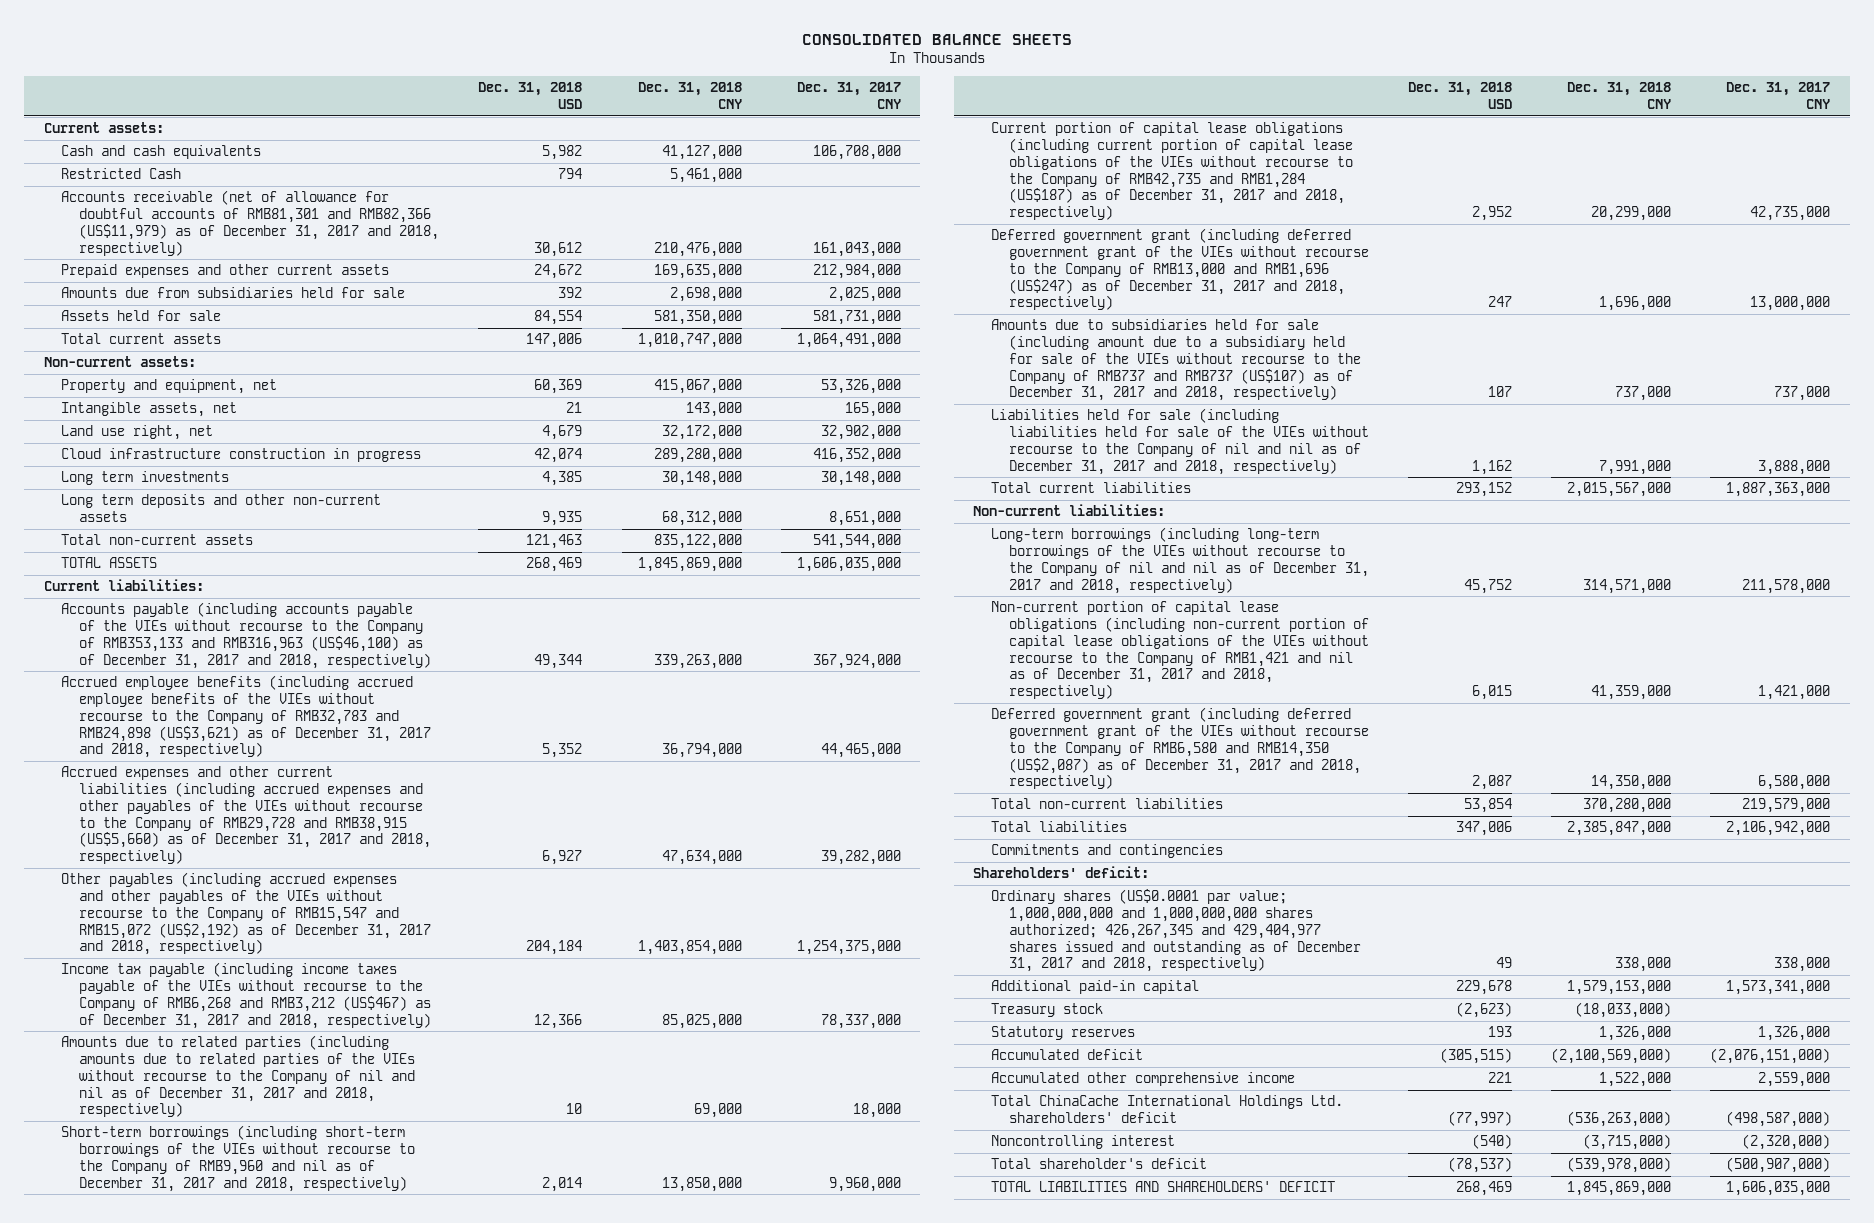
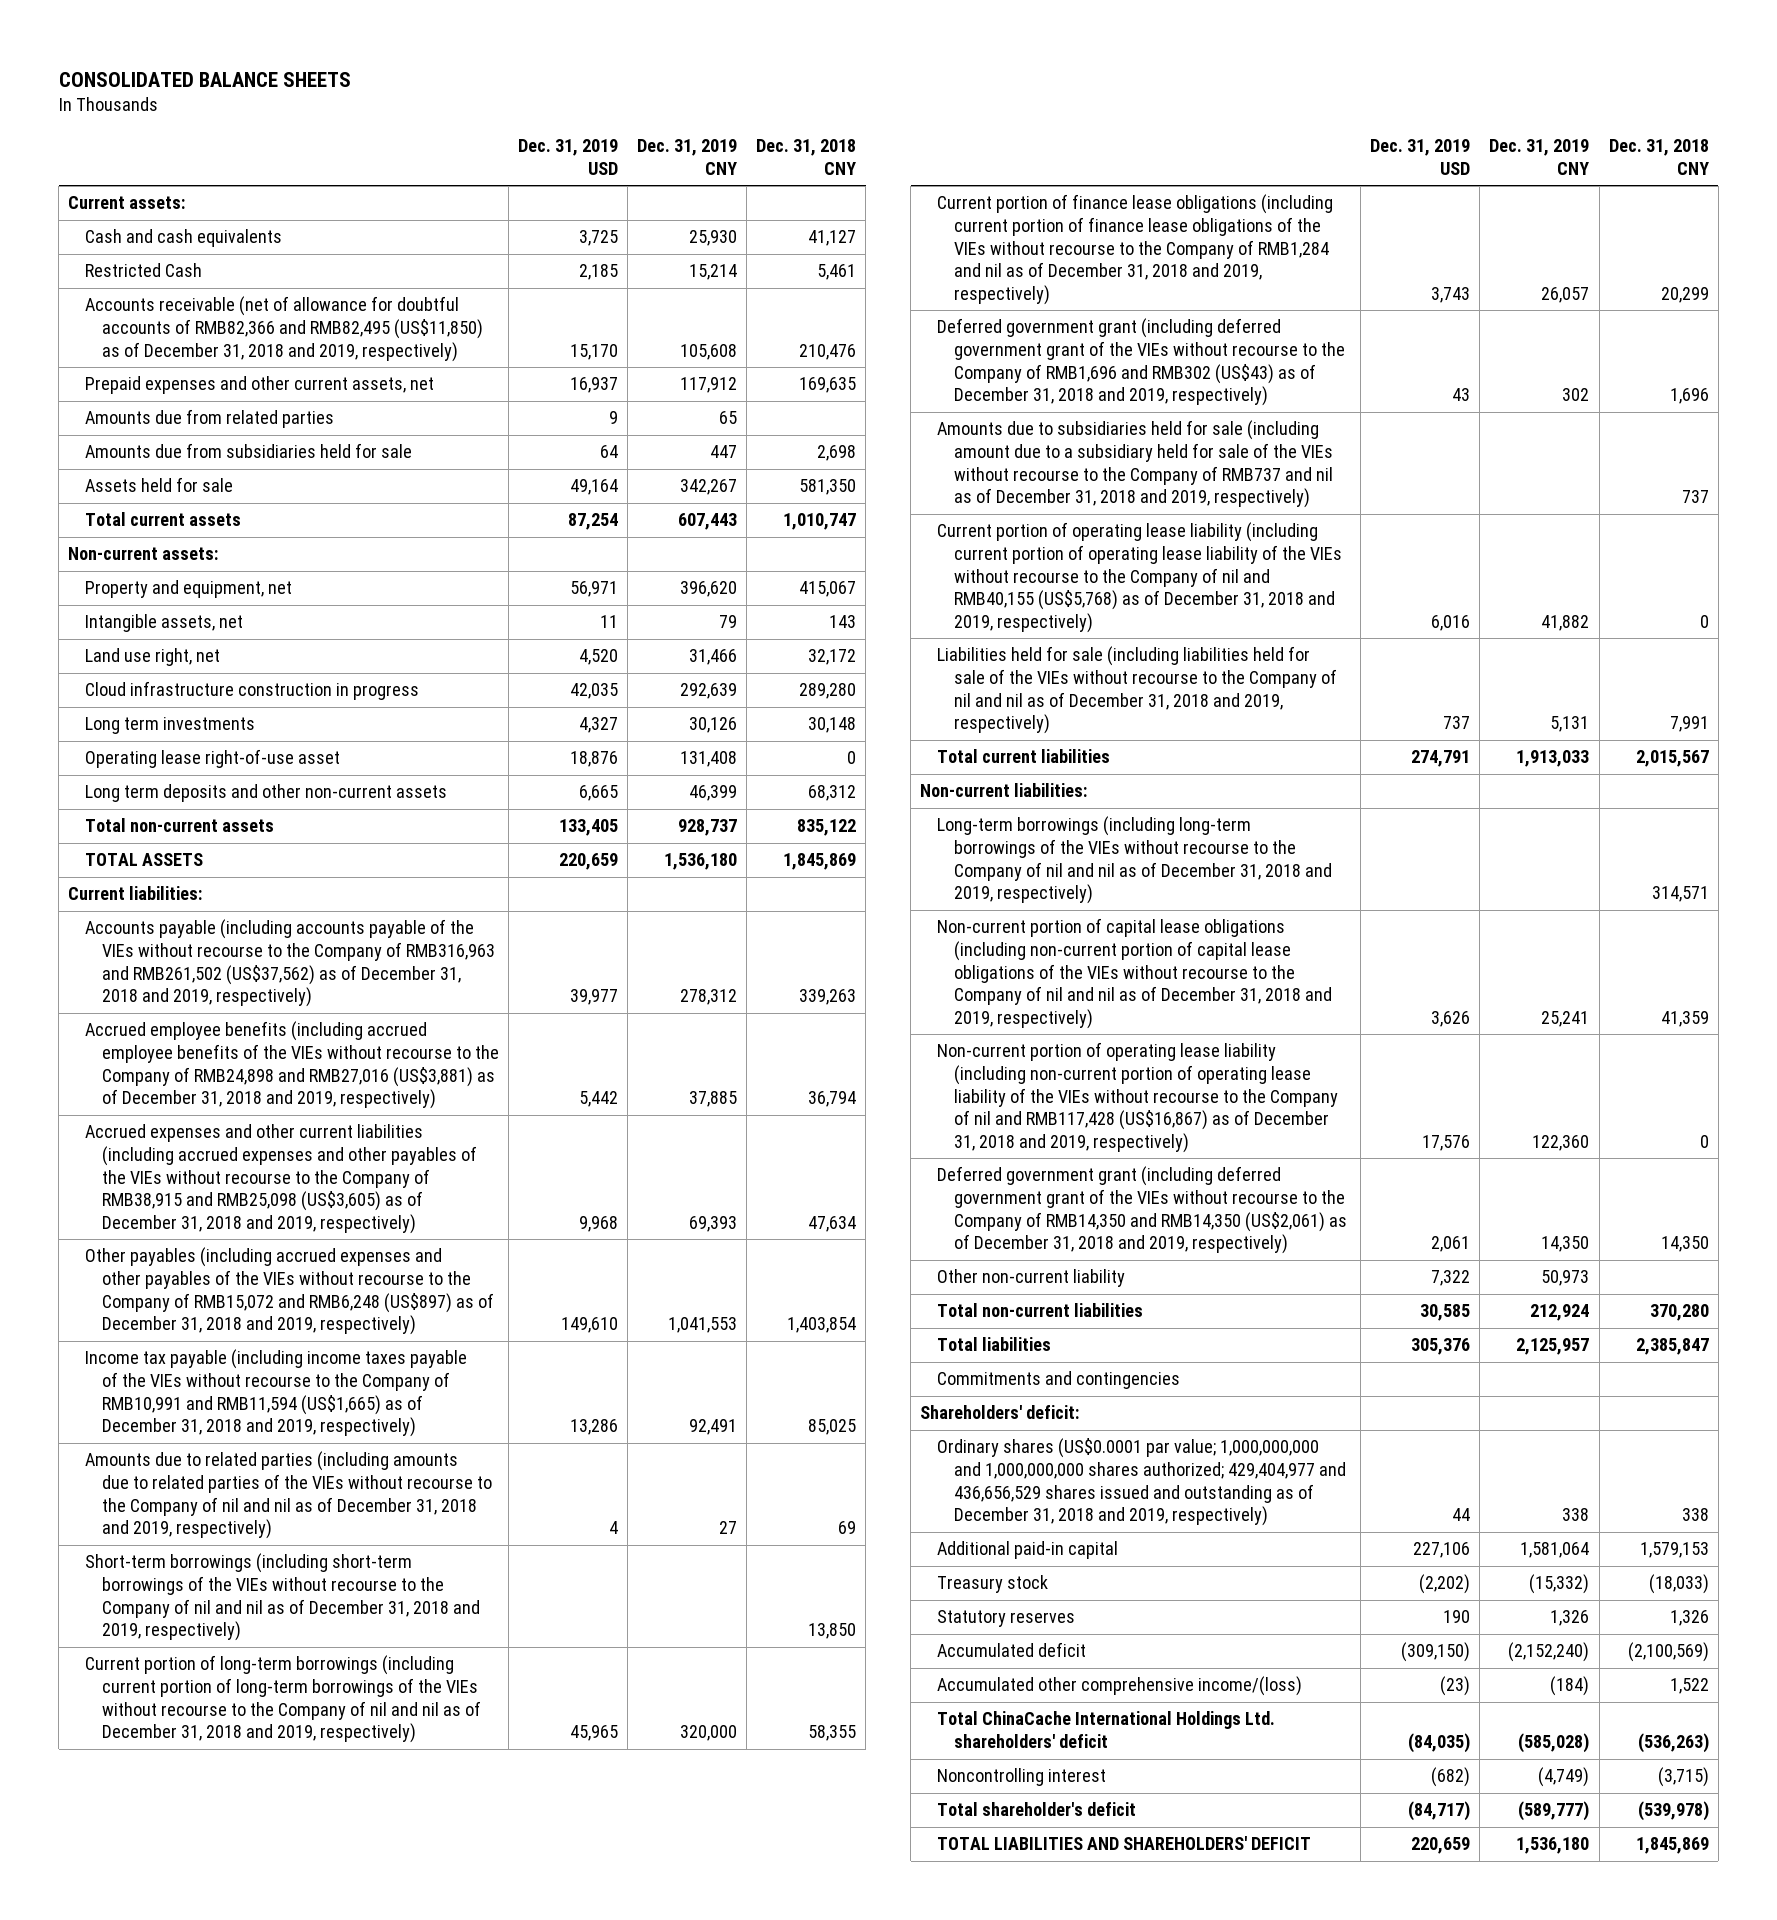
[478,81,583,109] Dec. 31, 2018 USD -> none
[796,81,901,109] Dec. 31, 2017 CNY -> none
none -> [518,139,619,175] Dec. 31, 2019 USD
none -> [637,139,738,175] Dec. 31, 2019 CNY
[661,145,742,161] 41,127,000 -> [808,230,857,247] 41,127
[669,168,742,184] 5,461,000 -> [817,264,857,281] 5,461
[61,190,440,256] Accounts receivable (net of allowance for doubtful accounts of RMB81,301 and RMB82,366 (US$11,979) as of December 31, 2017 and 2018, respectively) -> [85,296,484,362] Accounts receivable (net of allowance for doubtful accounts of RMB82,366 and RMB82,495 (US$11,850) as of December 31, 2018 and 2019, respectively)
[653,241,742,257] 210,476,000 -> [799,343,857,360] 210,476
[61,264,390,279] Prepaid expenses and other current assets -> [85,376,435,395] Prepaid expenses and other current assets, net
[653,264,742,280] 169,635,000 -> [799,377,857,394] 169,635
none -> [85,409,335,429] Amounts due from related parties
[669,287,742,303] 2,698,000 -> [817,445,857,462] 2,698
[653,310,742,326] 581,350,000 -> [799,479,857,496] 581,350
[637,333,742,349] 1,010,747,000 -> [783,513,857,531] 1,010,747
[653,379,742,395] 415,067,000 -> [799,581,857,598] 415,067
[685,402,742,418] 143,000 -> [829,615,857,629] 143
[661,425,742,441] 32,172,000 -> [808,649,857,666] 32,172
[653,448,742,464] 289,280,000 -> [799,683,857,700] 289,280
[661,471,742,487] 30,148,000 -> [808,717,857,734] 30,148
none -> [85,749,341,769] Operating lease right-of-use asset
[661,510,742,526] 68,312,000 -> [808,785,857,802] 68,312
[653,534,742,550] 835,122,000 -> [797,819,857,837] 835,122
[637,557,742,573] 1,845,869,000 -> [783,853,857,871] 1,845,869
[61,602,432,669] Accounts payable (including accounts payable of the VIEs without recourse to the Company of RMB353,133 and RMB316,963 (US$46,100) as of December 31, 2017 and 2018, respectively) -> [85,919,496,1008] Accounts payable (including accounts payable of the VIEs without recourse to the Company of RMB316,963 and RMB261,502 (US$37,562) as of December 31, 2018 and 2019, respectively)
[653,653,742,669] 339,263,000 -> [799,989,857,1006] 339,263
[61,675,432,759] Accrued employee benefits (including accrued employee benefits of the VIEs without recourse to the Company of RMB32,783 and RMB24,898 (US$3,621) as of December 31, 2017 and 2018, respectively) -> [85,1021,500,1110] Accrued employee benefits (including accrued employee benefits of the VIEs without recourse to the Company of RMB24,898 and RMB27,016 (US$3,881) as of December 31, 2018 and 2019, respectively)
[661,743,742,759] 36,794,000 -> [808,1091,857,1108] 36,794
[61,766,432,865] Accrued expenses and other current liabilities (including accrued expenses and other payables of the VIEs without recourse to the Company of RMB29,728 and RMB38,915 (US$5,660) as of December 31, 2017 and 2018, respectively) -> [85,1124,478,1234] Accrued expenses and other current liabilities (including accrued expenses and other payables of the VIEs without recourse to the Company of RMB38,915 and RMB25,098 (US$3,605) as of December 31, 2018 and 2019, respectively)
[661,850,742,866] 47,634,000 -> [808,1215,857,1232] 47,634
[61,872,432,956] Other payables (including accrued expenses and other payables of the VIEs without recourse to the Company of RMB15,547 and RMB15,072 (US$2,192) as of December 31, 2017 and 2018, respectively) -> [85,1247,495,1336] Other payables (including accrued expenses and other payables of the VIEs without recourse to the Company of RMB15,072 and RMB6,248 (US$897) as of December 31, 2018 and 2019, respectively)
[637,940,742,956] 1,403,854,000 -> [787,1317,857,1334] 1,403,854
[61,962,432,1029] Income tax payable (including income taxes payable of the VIEs without recourse to the Company of RMB6,268 and RMB3,212 (US$467) as of December 31, 2017 and 2018, respectively) -> [85,1349,468,1438] Income tax payable (including income taxes payable of the VIEs without recourse to the Company of RMB10,991 and RMB11,594 (US$1,665) as of December 31, 2018 and 2019, respectively)
[661,1013,742,1029] 85,025,000 -> [808,1419,857,1436] 85,025
[61,1035,416,1118] Amounts due to related parties (including amounts due to related parties of the VIEs without recourse to the Company of nil and nil as of December 31, 2017 and 2018, respectively) -> [85,1451,493,1540] Amounts due to related parties (including amounts due to related parties of the VIEs without recourse to the Company of nil and nil as of December 31, 2018 and 2019, respectively)
[693,1103,742,1119] 69,000 -> [838,1521,857,1535] 69
[61,1125,416,1192] Short-term borrowings (including short-term borrowings of the VIEs without recourse to the Company of RMB9,960 and nil as of December 31, 2017 and 2018, respectively) -> [85,1553,481,1642] Short-term borrowings (including short-term borrowings of the VIEs without recourse to the Company of nil and nil as of December 31, 2018 and 2019, respectively)
[661,1176,742,1192] 13,850,000 -> [808,1623,857,1640] 13,850
none -> [85,1655,482,1744] Current portion of long-term borrowings (including current portion of long-term borrowings of the VIEs without recourse to the Company of nil and nil as of December 31, 2018 and 2019, respectively)
[991,122,1353,221] Current portion of capital lease obligations (including current portion of capital lease obligations of the VIEs without recourse to the Company of RMB42,735 and RMB1,284 (US$187) as of December 31, 2017 and 2018, respectively) -> [937,194,1334,305] Current portion of finance lease obligations (including current portion of finance lease obligations of the VIEs without recourse to the Company of RMB1,284 and nil as of December 31, 2018 and 2019, respectively)
[1591,206,1672,222] 20,299,000 -> [1660,286,1709,303] 20,299
[991,228,1369,311] Deferred government grant (including deferred government grant of the VIEs without recourse to the Company of RMB13,000 and RMB1,696 (US$247) as of December 31, 2017 and 2018, respectively) -> [937,318,1346,407] Deferred government grant (including deferred government grant of the VIEs without recourse to the Company of RMB1,696 and RMB302 (US$43) as of December 31, 2018 and 2019, respectively)
[1599,296,1672,312] 1,696,000 -> [1669,388,1709,405] 1,696
[991,319,1361,402] Amounts due to subsidiaries held for sale (including amount due to a subsidiary held for sale of the VIEs without recourse to the Company of RMB737 and RMB737 (US$107) as of December 31, 2017 and 2018, respectively) -> [937,420,1334,509] Amounts due to subsidiaries held for sale (including amount due to a subsidiary held for sale of the VIEs without recourse to the Company of RMB737 and nil as of December 31, 2018 and 2019, respectively)
[1615,386,1672,402] 737,000 -> [1681,490,1709,504] 737
none -> [937,522,1343,633] Current portion of operating lease liability (including current portion of operating lease liability of the VIEs without recourse to the Company of nil and RMB40,155 (US$5,768) as of December 31, 2018 and 2019, respectively)
[991,408,1369,475] Liabilities held for sale (including liabilities held for sale of the VIEs without recourse to the Company of nil and nil as of December 31, 2017 and 2018, respectively) -> [937,646,1338,735] Liabilities held for sale (including liabilities held for sale of the VIEs without recourse to the Company of nil and nil as of December 31, 2018 and 2019, respectively)
[1599,459,1672,475] 7,991,000 -> [1669,716,1709,733] 7,991
[1567,482,1672,498] 2,015,567,000 -> [1635,750,1709,768] 2,015,567
[991,527,1369,594] Long-term borrowings (including long-term borrowings of the VIEs without recourse to the Company of nil and nil as of December 31, 2017 and 2018, respectively) -> [937,816,1333,905] Long-term borrowings (including long-term borrowings of the VIEs without recourse to the Company of nil and nil as of December 31, 2018 and 2019, respectively)
[1583,578,1672,594] 314,571,000 -> [1651,886,1709,903] 314,571
[991,601,1369,700] Non-current portion of capital lease obligations (including non-current portion of capital lease obligations of the VIEs without recourse to the Company of RMB1,421 and nil as of December 31, 2017 and 2018, respectively) -> [937,918,1333,1029] Non-current portion of capital lease obligations (including non-current portion of capital lease obligations of the VIEs without recourse to the Company of nil and nil as of December 31, 2018 and 2019, respectively)
[1591,685,1672,701] 41,359,000 -> [1660,1010,1709,1027] 41,359
none -> [937,1042,1339,1153] Non-current portion of operating lease liability (including non-current portion of operating lease liability of the VIEs without recourse to the Company of nil and RMB117,428 (US$16,867) as of December 31, 2018 and 2019, respectively)
[991,707,1369,790] Deferred government grant (including deferred government grant of the VIEs without recourse to the Company of RMB6,580 and RMB14,350 (US$2,087) as of December 31, 2017 and 2018, respectively) -> [937,1166,1348,1255] Deferred government grant (including deferred government grant of the VIEs without recourse to the Company of RMB14,350 and RMB14,350 (US$2,061) as of December 31, 2018 and 2019, respectively)
[1591,775,1672,791] 14,350,000 -> [1660,1236,1709,1253] 14,350
none -> [937,1269,1126,1288] Other non-current liability
[1583,798,1672,814] 370,280,000 -> [1649,1304,1709,1322] 370,280
[1567,821,1672,837] 2,385,847,000 -> [1635,1338,1709,1356] 2,385,847
[991,889,1361,973] Ordinary shares (US$0.0001 par value; 1,000,000,000 and 1,000,000,000 shares authorized; 426,267,345 and 429,404,977 shares issued and outstanding as of December 31, 2017 and 2018, respectively) -> [937,1438,1347,1527] Ordinary shares (US$0.0001 par value; 1,000,000,000 and 1,000,000,000 shares authorized; 429,404,977 and 436,656,529 shares issued and outstanding as of December 31, 2018 and 2019, respectively)
[1615,957,1672,973] 338,000 -> [1681,1508,1709,1522] 338
[1567,980,1672,996] 1,579,153,000 -> [1639,1542,1709,1559] 1,579,153
[1575,1002,1672,1019] (18,033,000) -> [1648,1574,1709,1595] (18,033)
[1599,1026,1672,1042] 1,326,000 -> [1669,1610,1709,1627] 1,326
[1551,1048,1672,1065] (2,100,569,000) -> [1627,1642,1709,1663] (2,100,569)
[991,1072,1296,1087] Accumulated other comprehensive income -> [937,1676,1303,1697] Accumulated other comprehensive income/(loss)
[1599,1072,1672,1088] 1,522,000 -> [1669,1678,1709,1695] 1,522
[1567,1110,1672,1127] (536,263,000) -> [1637,1732,1709,1753] (536,263)
[1583,1134,1672,1151] (3,715,000) -> [1657,1767,1709,1788] (3,715)
[1567,1157,1672,1174] (539,978,000) -> [1637,1801,1709,1822] (539,978)
[1567,1181,1672,1197] 1,845,869,000 -> [1635,1837,1709,1855] 1,845,869

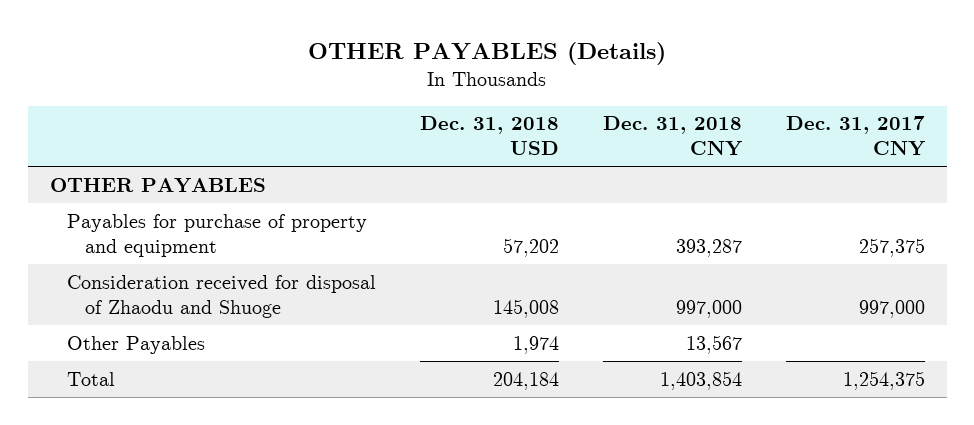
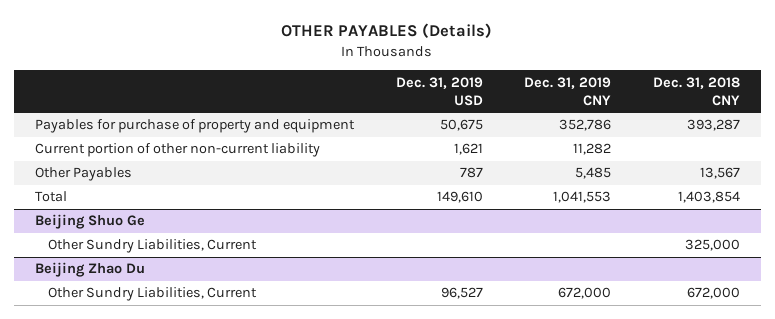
[420,116,560,156] Dec. 31, 2018 USD -> none
[785,116,925,157] Dec. 31, 2017 CNY -> none
none -> [395,76,483,106] Dec. 31, 2019 USD
none -> [524,76,612,106] Dec. 31, 2019 CNY
[49,177,266,193] OTHER PAYABLES -> none
[67,274,377,318] Consideration received for disposal of Zhaodu and Shuoge -> none
none -> [34,143,320,158] Current portion of other non-current liability
none -> [34,214,145,230] Beijing Shuo Ge
none -> [48,239,258,254] Other Sundry Liabilities, Current
none -> [34,262,145,278] Beijing Zhao Du
none -> [48,287,258,302] Other Sundry Liabilities, Current

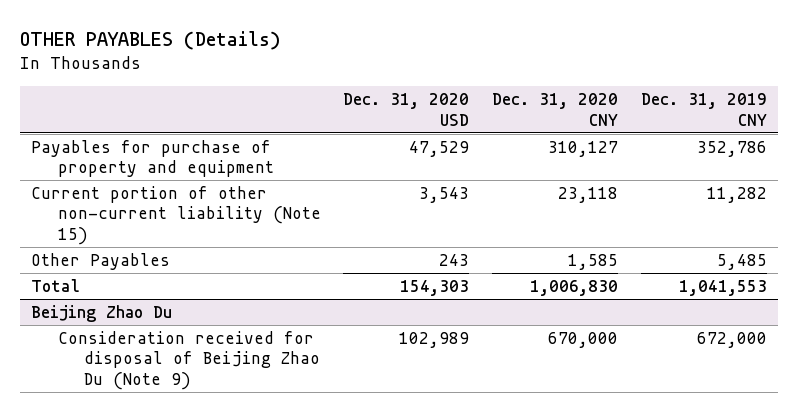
[395,76,483,106] Dec. 31, 2019 USD -> none
[653,76,741,106] Dec. 31, 2018 CNY -> none
none -> [343,93,470,126] Dec. 31, 2020 USD
none -> [491,93,618,126] Dec. 31, 2020 CNY
[34,143,320,158] Current portion of other non-current liability -> [31,185,321,245] Current portion of other non-current liability (Note 15)
[34,214,145,230] Beijing Shuo Ge -> none
[48,239,258,254] Other Sundry Liabilities, Current -> none
[48,287,258,302] Other Sundry Liabilities, Current -> [57,330,321,390] Consideration received for disposal of Beijing Zhao Du (Note 9)

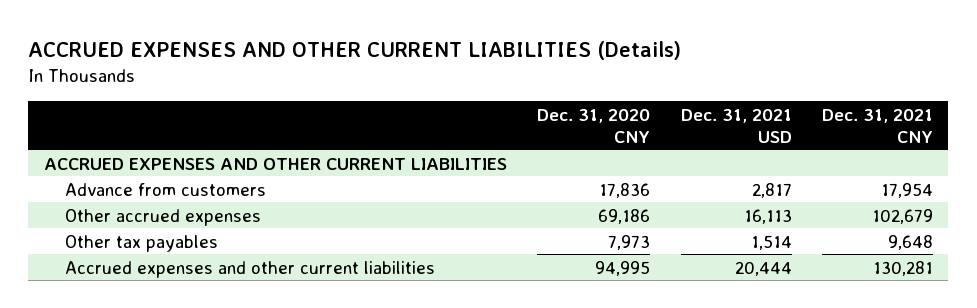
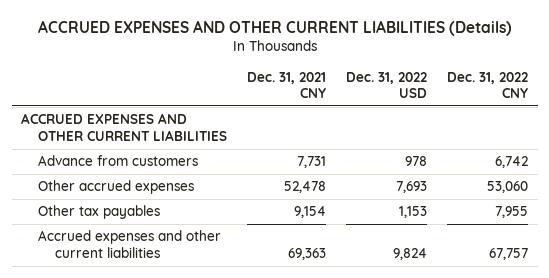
[537,108,651,143] Dec. 31, 2020 CNY -> none
[680,108,792,143] Dec. 31, 2021 USD -> none
none -> [346,71,428,99] Dec. 31, 2022 USD
none -> [446,71,528,99] Dec. 31, 2022 CNY
[881,182,934,198] 17,954 -> [297,156,327,169] 7,731
[872,208,934,224] 102,679 -> [284,181,327,194] 52,478
[888,234,934,250] 9,648 -> [294,206,327,219] 9,154
[873,260,934,276] 130,281 -> [288,247,327,260] 69,363

